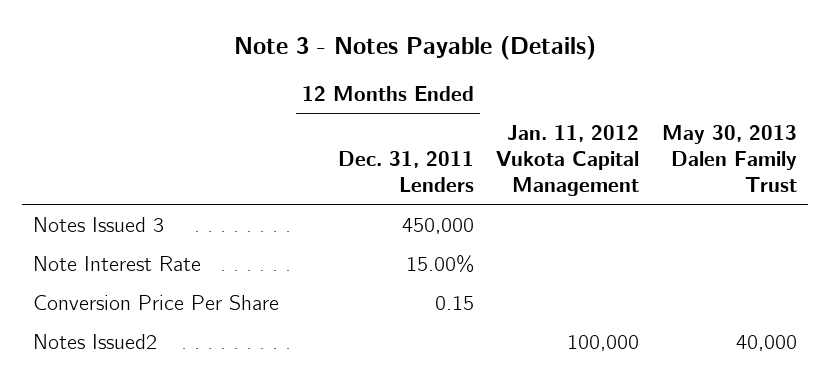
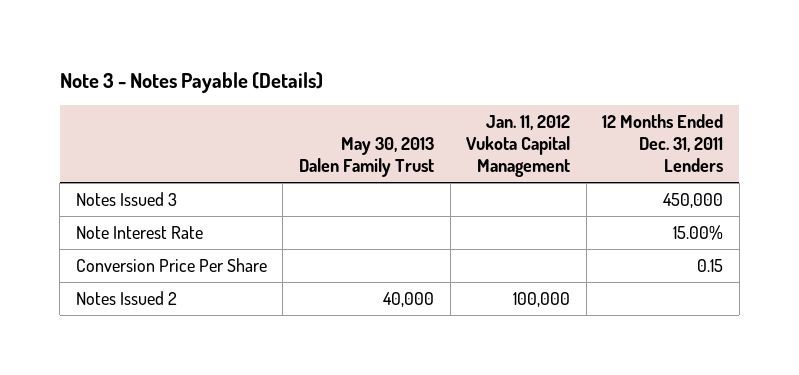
[33,333,158,349] Notes Issued2 -> [75,291,177,306] Notes Issued 2

